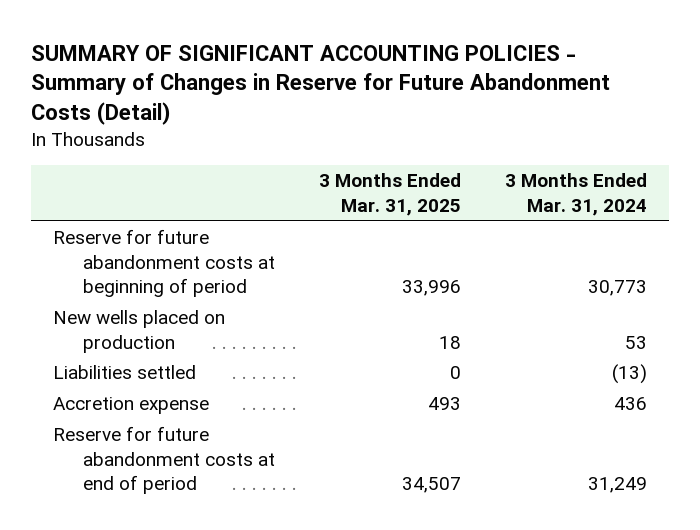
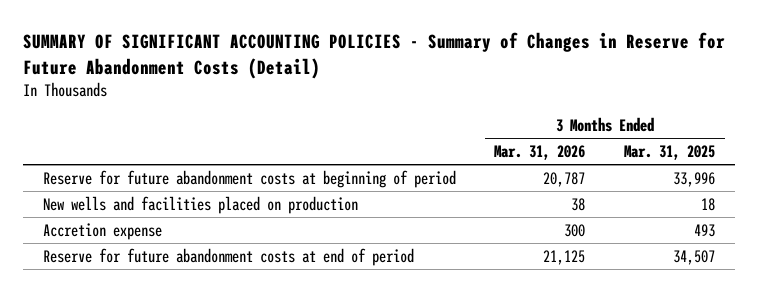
[505,173,648,216] 3 Months Ended Mar. 31, 2024 -> none
none -> [494,144,586,160] Mar. 31, 2026
[53,365,197,380] Liabilities settled -> none
[53,310,226,353] New wells placed on production -> [42,195,358,214] New wells and facilities placed on production

